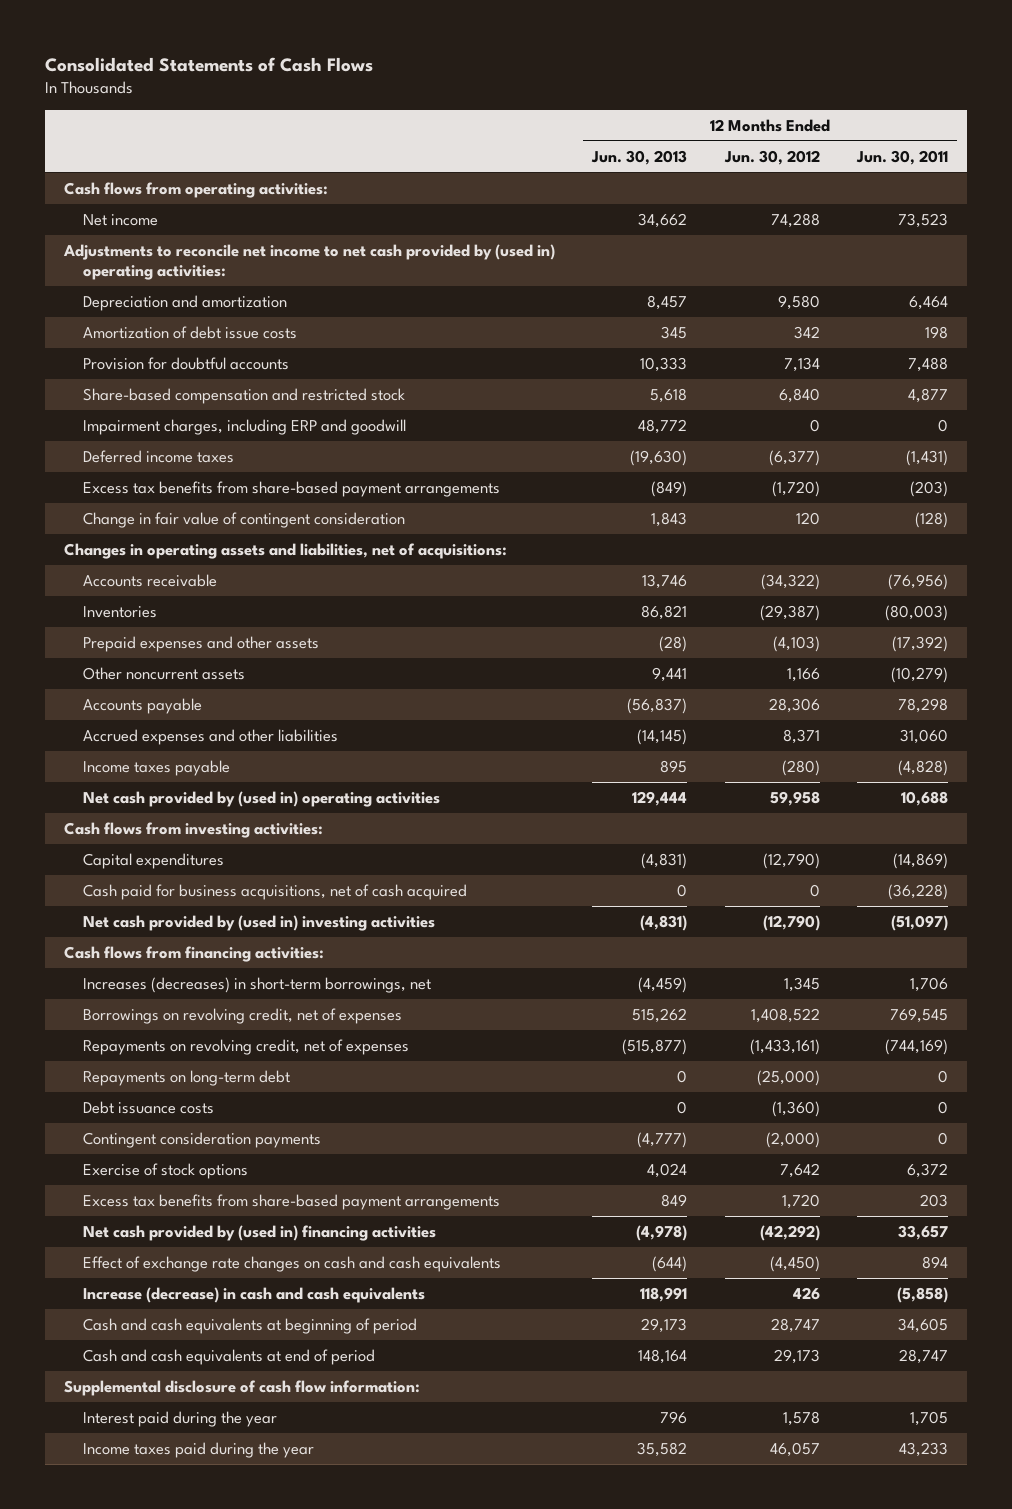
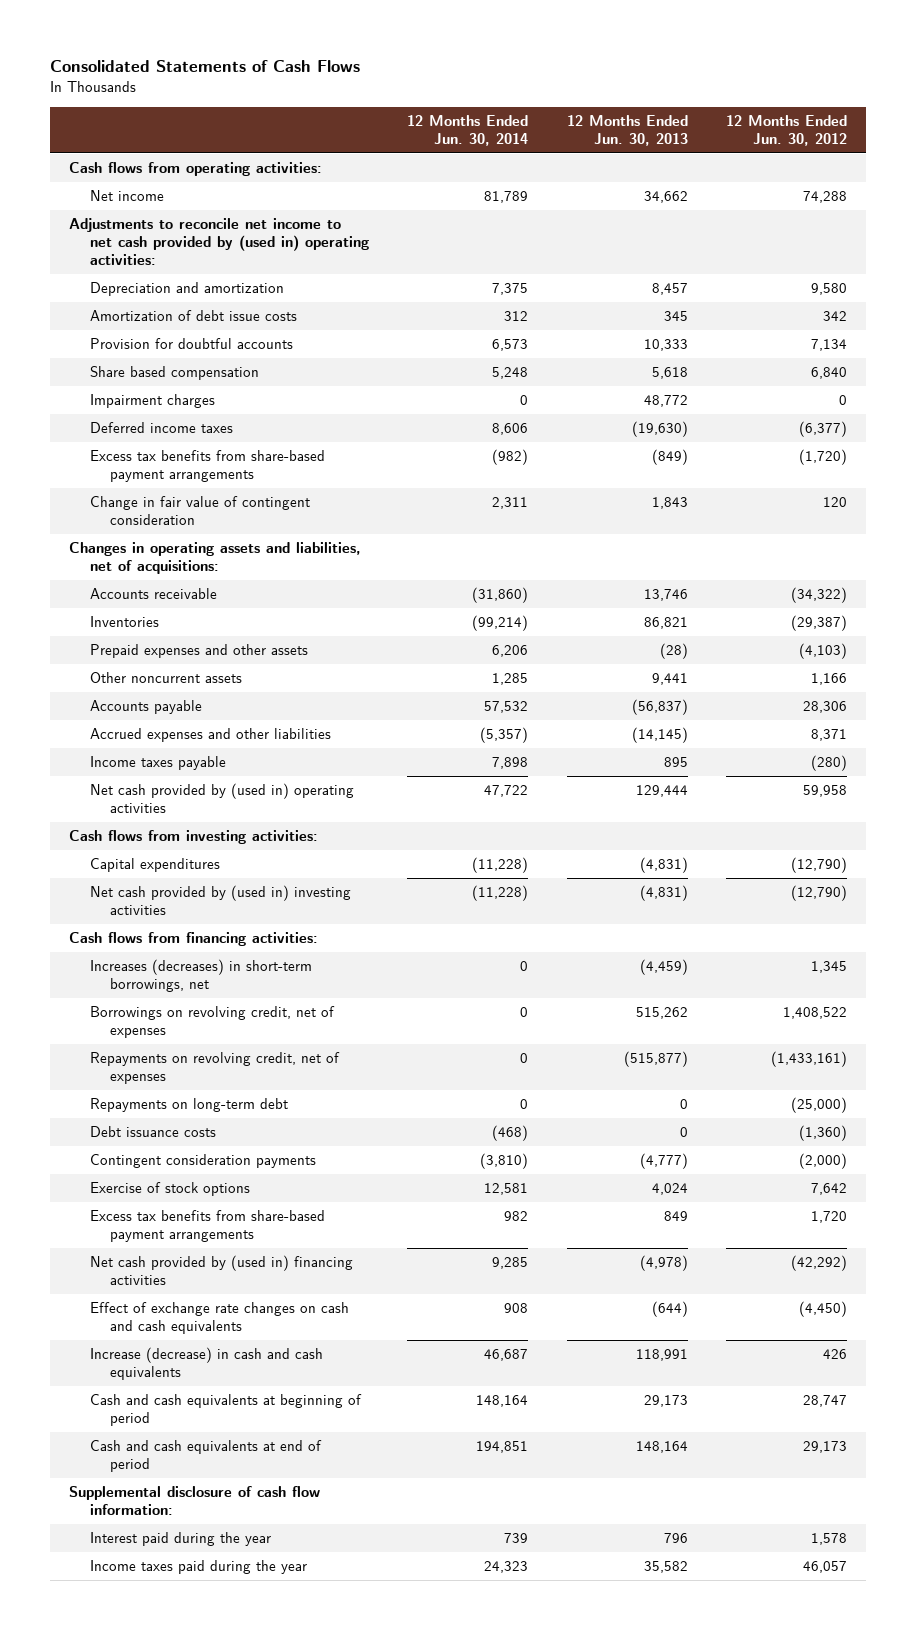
[855,149,948,165] Jun. 30, 2011 -> none
none -> [407,115,529,147] 12 Months Ended Jun. 30, 2014
[83,387,406,404] Share-based compensation and restricted stock -> [89,366,259,381] Share based compensation
[83,418,407,435] Impairment charges, including ERP and goodwill -> [89,394,215,409] Impairment charges
[83,883,468,900] Cash paid for business acquisitions, net of cash acquired -> none

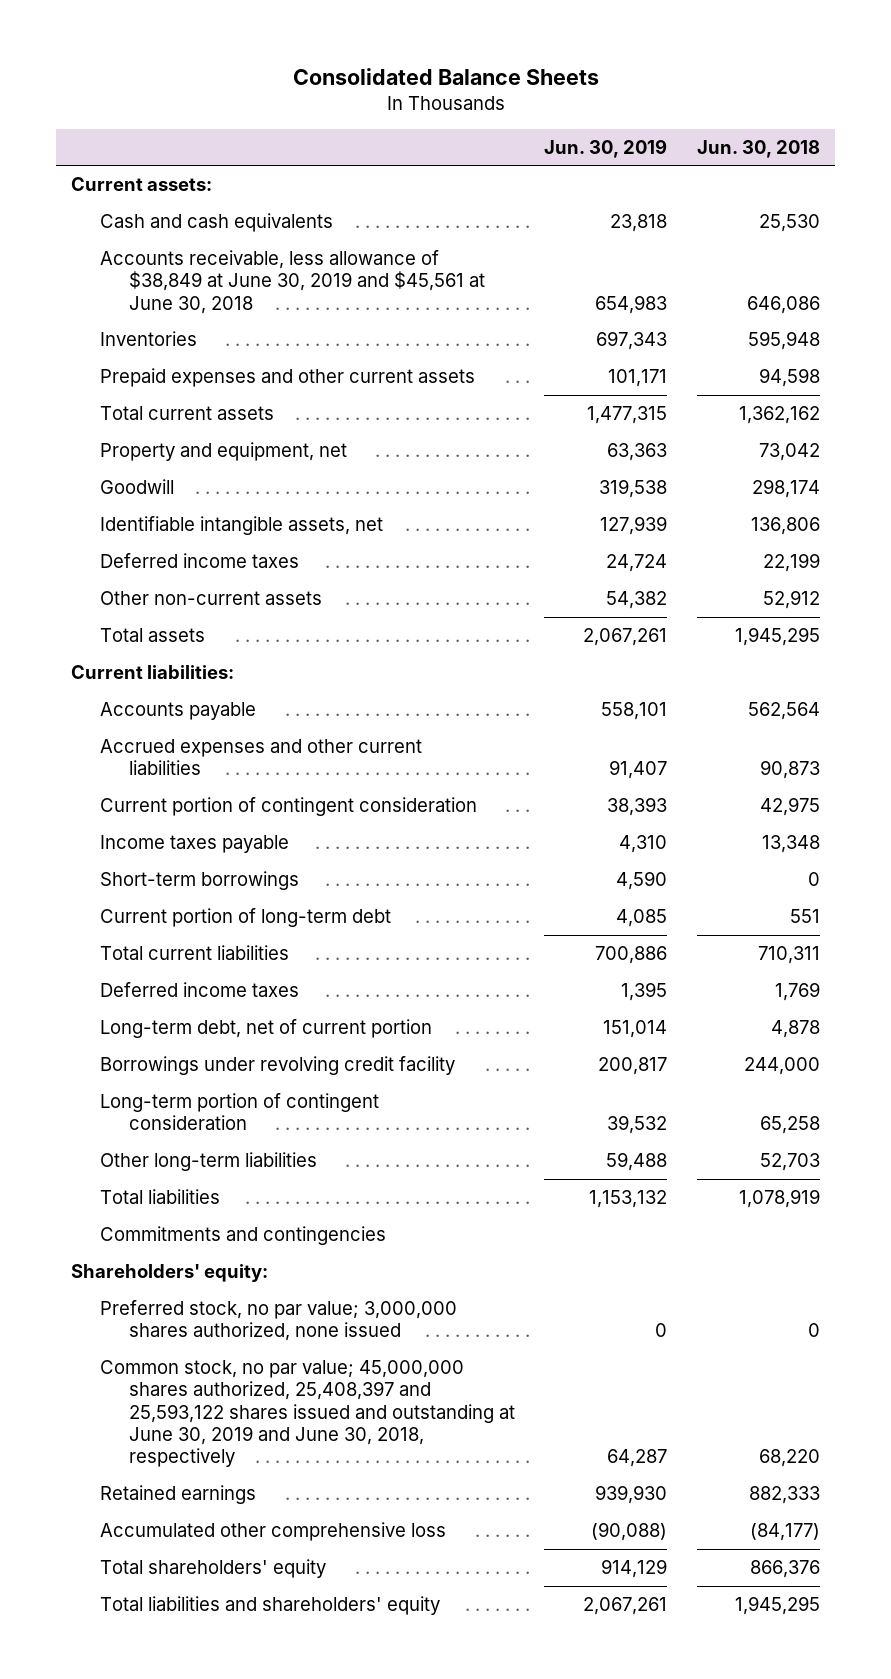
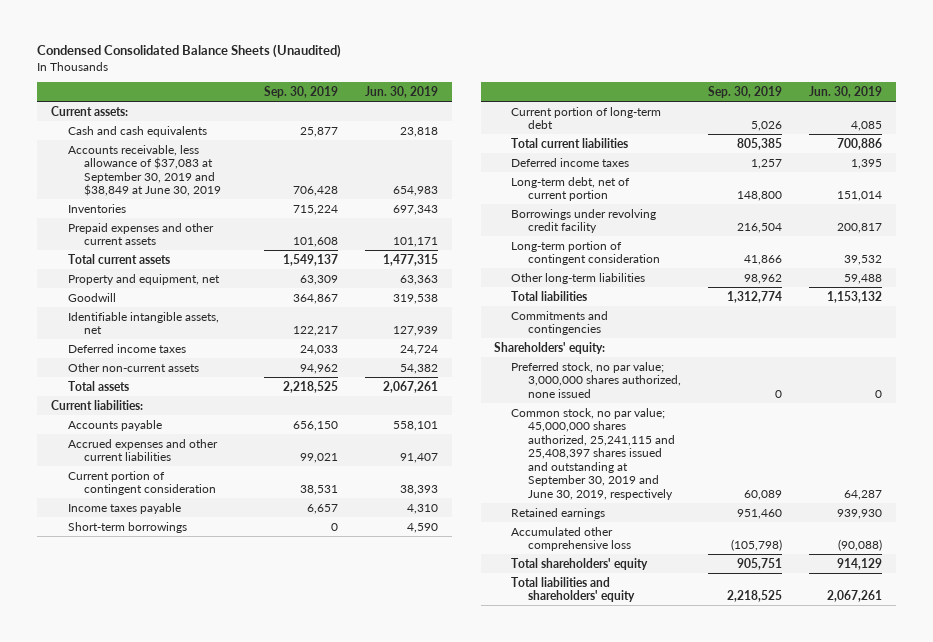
[292,68,599,86] Consolidated Balance Sheets -> [37,44,342,59] Condensed Consolidated Balance Sheets (Unaudited)
[697,139,821,158] Jun. 30, 2018 -> none
none -> [264,85,339,98] Sep. 30, 2019
[99,250,485,314] Accounts receivable, less allowance of $38,849 at June 30, 2019 and $45,561 at June 30, 2018 -> [67,144,222,197] Accounts receivable, less allowance of $37,083 at September 30, 2019 and $38,849 at June 30, 2019
[99,1360,515,1468] Common stock, no par value; 45,000,000 shares authorized, 25,408,397 and 25,593,122 shares issued and outstanding at June 30, 2019 and June 30, 2018, respectively -> [511,407,676,500] Common stock, no par value; 45,000,000 shares authorized, 25,241,115 and 25,408,397 shares issued and outstanding at September 30, 2019 and June 30, 2019, respectively

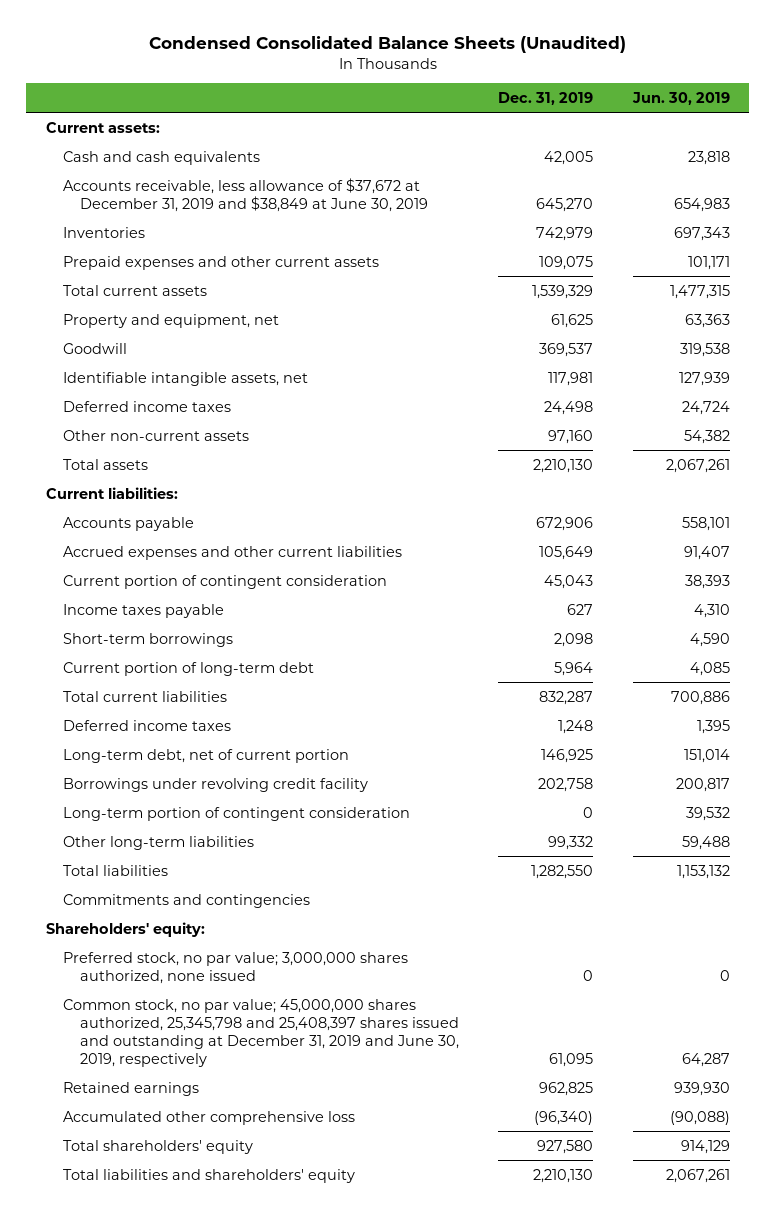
[264,85,339,98] Sep. 30, 2019 -> none
none -> [498,91,594,105] Dec. 31, 2019
[67,144,222,197] Accounts receivable, less allowance of $37,083 at September 30, 2019 and $38,849 at June 30, 2019 -> [62,177,428,212] Accounts receivable, less allowance of $37,672 at December 31, 2019 and $38,849 at June 30, 2019
[511,407,676,500] Common stock, no par value; 45,000,000 shares authorized, 25,241,115 and 25,408,397 shares issued and outstanding at September 30, 2019 and June 30, 2019, respectively -> [62,998,459,1067] Common stock, no par value; 45,000,000 shares authorized, 25,345,798 and 25,408,397 shares issued and outstanding at December 31, 2019 and June 30, 2019, respectively

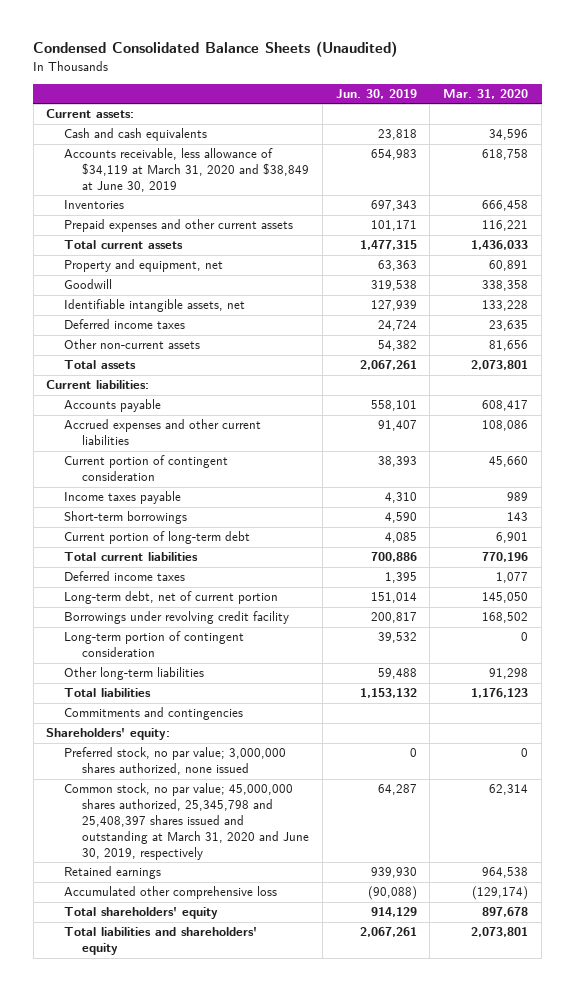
[498,91,594,105] Dec. 31, 2019 -> none
none -> [443,88,529,99] Mar. 31, 2020
[62,177,428,212] Accounts receivable, less allowance of $37,672 at December 31, 2019 and $38,849 at June 30, 2019 -> [64,148,310,193] Accounts receivable, less allowance of $34,119 at March 31, 2020 and $38,849 at June 30, 2019
[62,998,459,1067] Common stock, no par value; 45,000,000 shares authorized, 25,345,798 and 25,408,397 shares issued and outstanding at December 31, 2019 and June 30, 2019, respectively -> [64,783,310,860] Common stock, no par value; 45,000,000 shares authorized, 25,345,798 and 25,408,397 shares issued and outstanding at March 31, 2020 and June 30, 2019, respectively

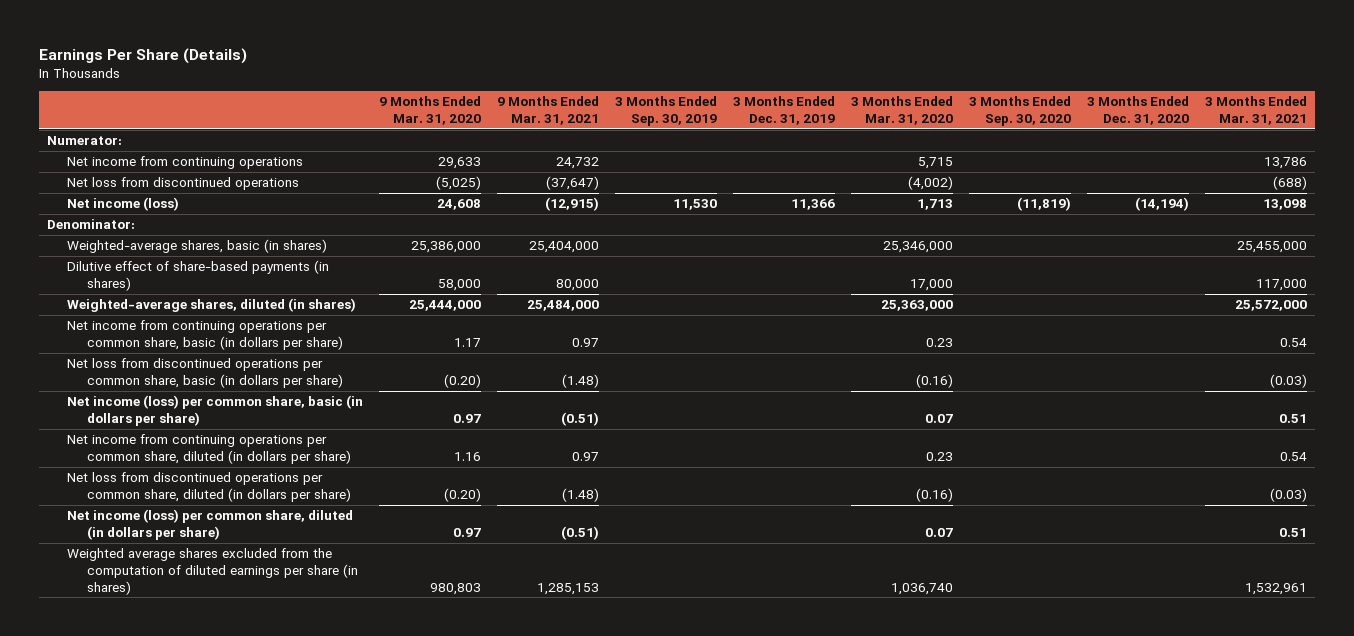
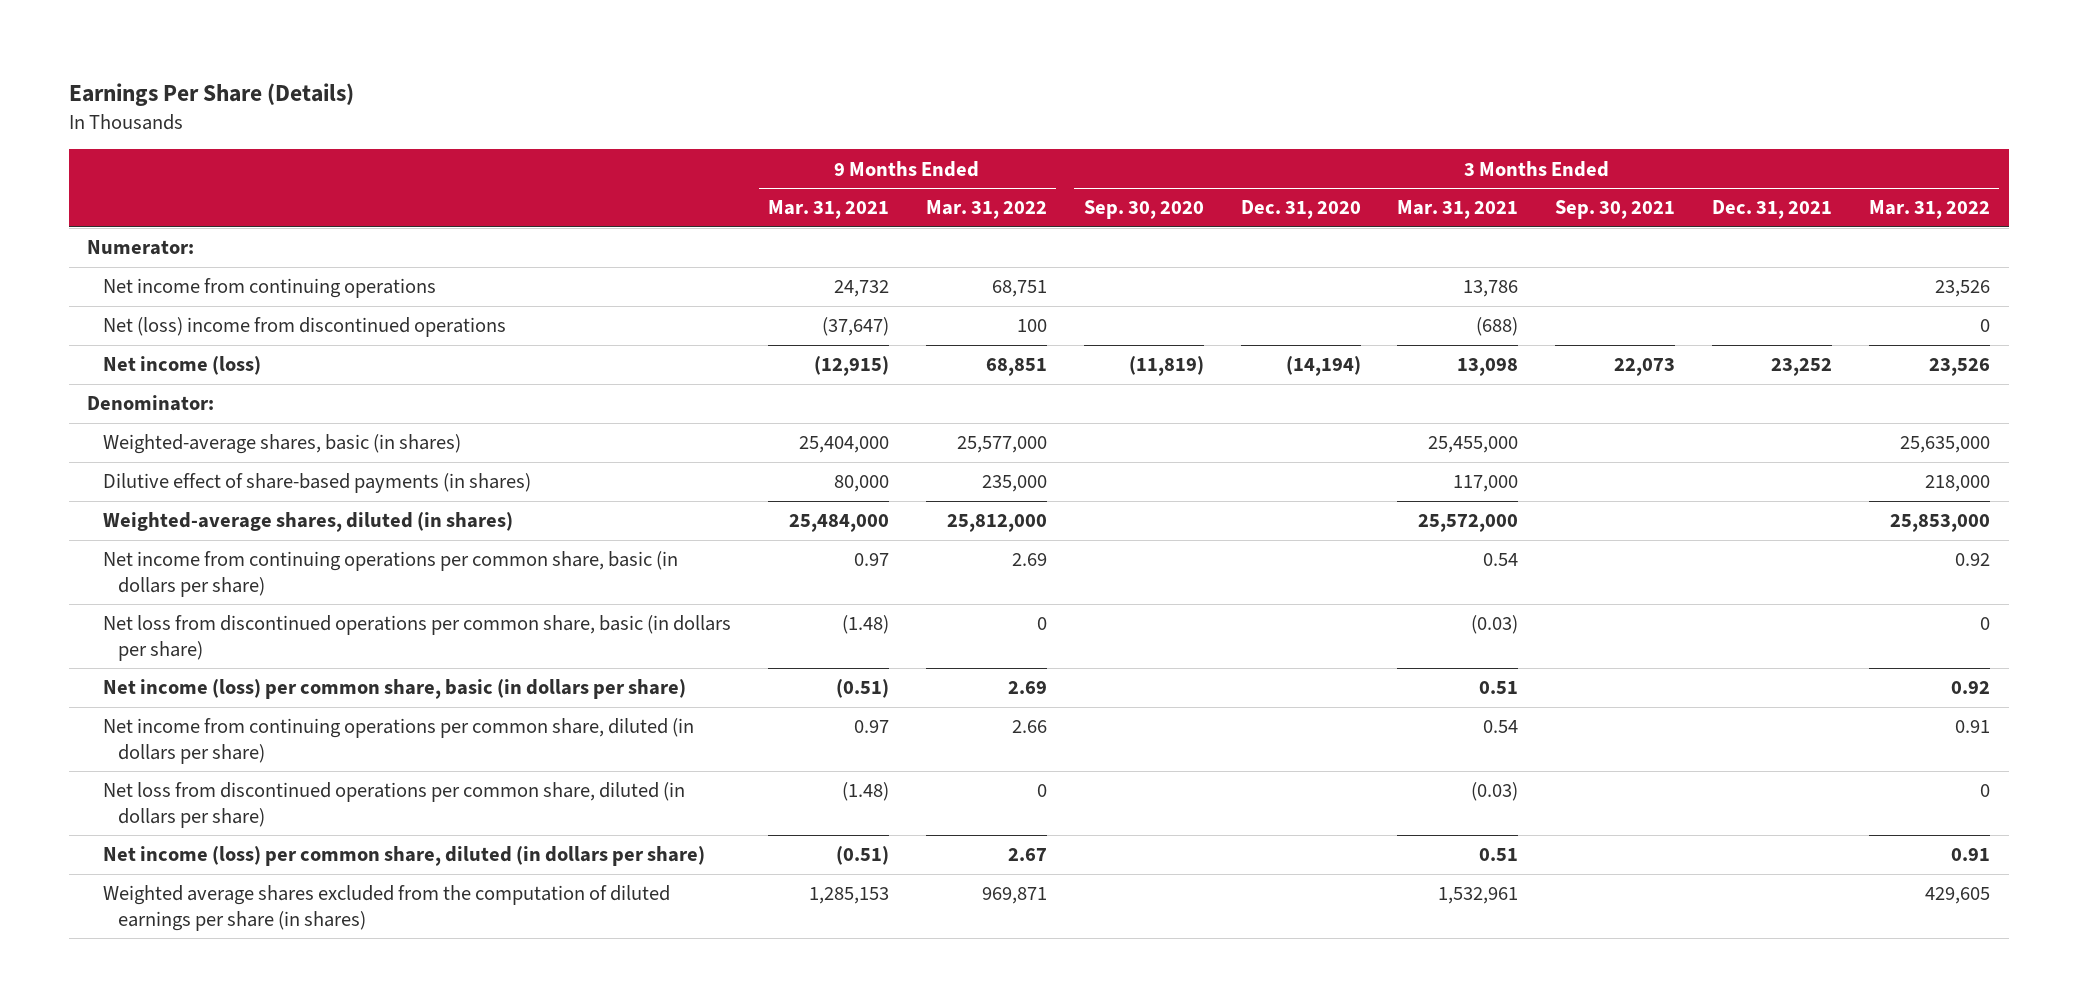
[378,96,481,125] 9 Months Ended Mar. 31, 2020 -> none
[615,96,718,126] 3 Months Ended Sep. 30, 2019 -> none
[733,96,836,125] 3 Months Ended Dec. 31, 2019 -> none
[851,96,954,125] 3 Months Ended Mar. 31, 2020 -> none
none -> [925,200,1047,220] Mar. 31, 2022
none -> [1555,200,1676,220] Sep. 30, 2021
none -> [1712,200,1833,220] Dec. 31, 2021
none -> [1869,200,1991,220] Mar. 31, 2022
[66,177,299,191] Net loss from discontinued operations -> [102,317,506,338] Net (loss) income from discontinued operations

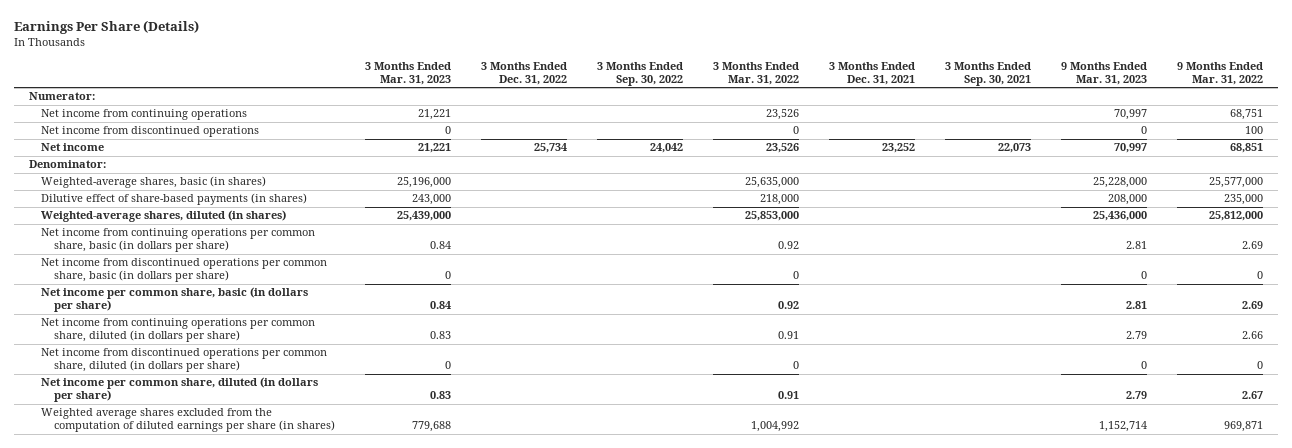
[767,200,889,220] Mar. 31, 2021 -> none
[1083,200,1204,220] Sep. 30, 2020 -> none
[1240,200,1361,220] Dec. 31, 2020 -> none
[1397,200,1519,220] Mar. 31, 2021 -> none
none -> [365,61,452,85] 3 Months Ended Mar. 31, 2023
none -> [481,61,568,85] 3 Months Ended Dec. 31, 2022
none -> [597,61,684,86] 3 Months Ended Sep. 30, 2022
none -> [1061,61,1148,85] 9 Months Ended Mar. 31, 2023
[102,317,506,338] Net (loss) income from discontinued operations -> [41,126,260,138] Net income from discontinued operations
[102,356,261,376] Net income (loss) -> [41,143,105,152] Net income
[102,615,731,661] Net loss from discontinued operations per common share, basic (in dollars per share) -> [41,258,328,283] Net income from discontinued operations per common share, basic (in dollars per share)
[102,679,686,700] Net income (loss) per common share, basic (in dollars per share) -> [41,287,309,313] Net income per common share, basic (in dollars per share)
[102,782,685,828] Net loss from discontinued operations per common share, diluted (in dollars per share) -> [41,348,328,373] Net income from discontinued operations per common share, diluted (in dollars per share)
[102,846,705,867] Net income (loss) per common share, diluted (in dollars per share) -> [41,377,319,403] Net income per common share, diluted (in dollars per share)
[1925,887,1991,905] 429,605 -> [751,421,800,433] 1,004,992

